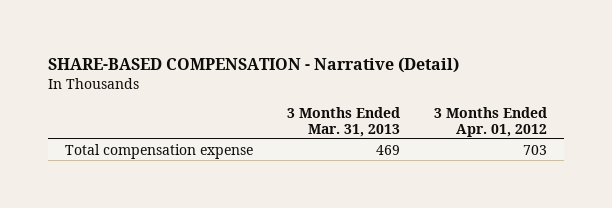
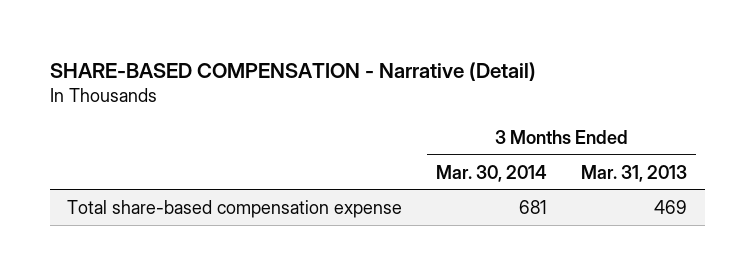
[433,106,547,137] 3 Months Ended Apr. 01, 2012 -> none
none -> [436,164,548,182] Mar. 30, 2014
[64,143,253,159] Total compensation expense -> [66,199,402,218] Total share-based compensation expense

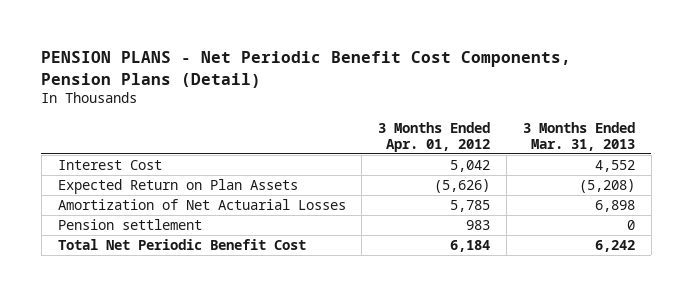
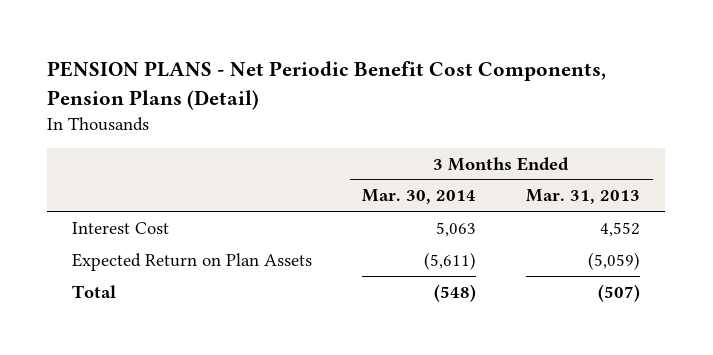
[378,121,491,152] 3 Months Ended Apr. 01, 2012 -> none
none -> [362,189,477,205] Mar. 30, 2014
[57,199,346,211] Amortization of Net Actuarial Losses -> none
[57,219,202,231] Pension settlement -> none
[578,179,635,194] (5,208) -> [588,251,641,270] (5,059)
[57,239,306,251] Total Net Periodic Benefit Cost -> [72,284,117,298] Total
[594,240,635,253] 6,242 -> [598,283,641,302] (507)

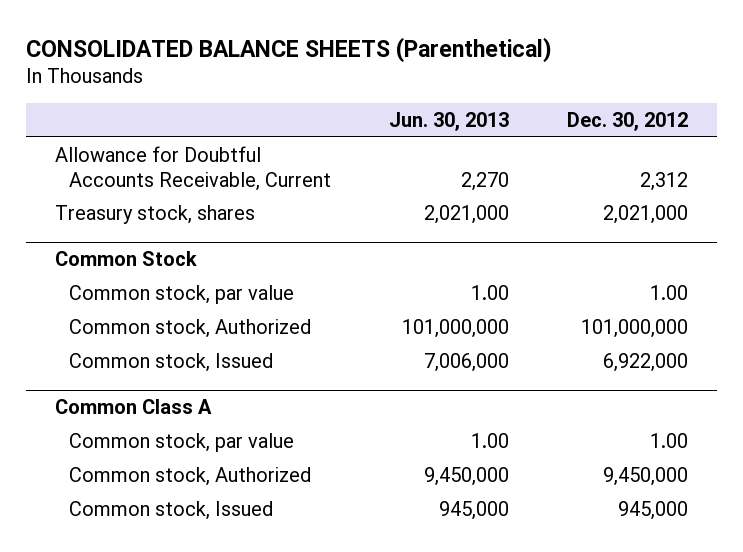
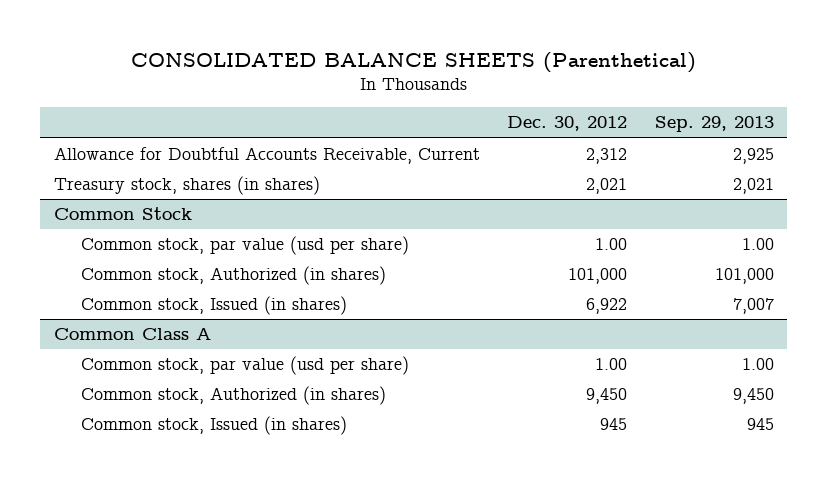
[389,112,510,132] Jun. 30, 2013 -> none
none -> [654,116,774,133] Sep. 29, 2013
[54,204,255,224] Treasury stock, shares -> [53,176,320,196] Treasury stock, shares (in shares)
[603,204,689,224] 2,021,000 -> [586,178,628,195] 2,021
[69,284,295,304] Common stock, par value -> [80,236,409,256] Common stock, par value (usd per share)
[69,318,312,338] Common stock, Authorized -> [80,266,386,286] Common stock, Authorized (in shares)
[581,318,689,338] 101,000,000 -> [568,268,628,285] 101,000
[69,352,274,372] Common stock, Issued -> [80,296,347,316] Common stock, Issued (in shares)
[603,352,689,372] 6,922,000 -> [586,298,628,315] 6,922
[69,432,295,452] Common stock, par value -> [80,356,409,376] Common stock, par value (usd per share)
[69,466,312,486] Common stock, Authorized -> [80,386,386,406] Common stock, Authorized (in shares)
[603,466,689,486] 9,450,000 -> [586,388,628,405] 9,450
[69,500,274,520] Common stock, Issued -> [80,416,347,436] Common stock, Issued (in shares)
[618,500,689,520] 945,000 -> [600,418,628,431] 945

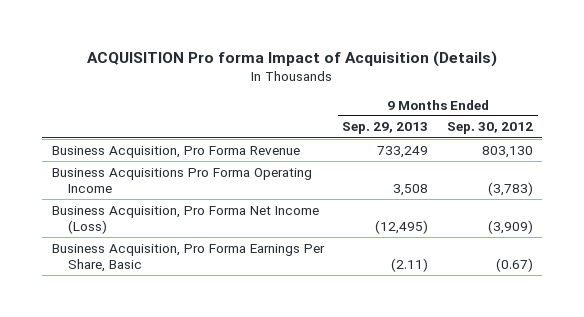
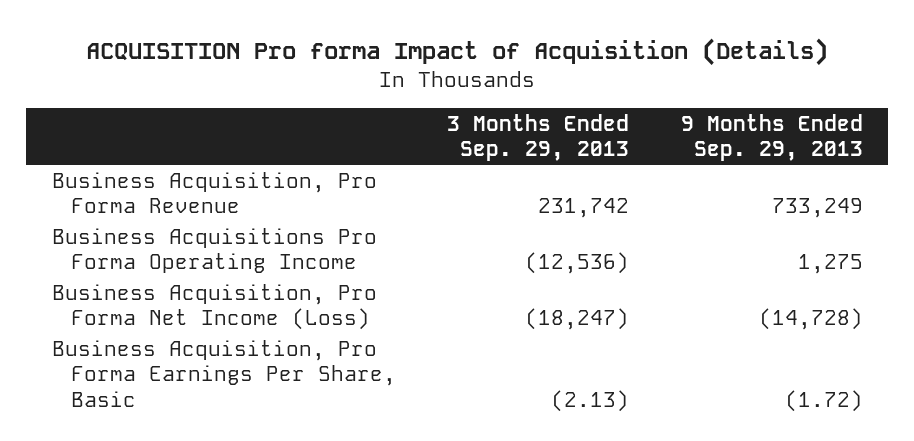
[446,122,533,135] Sep. 30, 2012 -> none
none -> [447,113,630,162] 3 Months Ended Sep. 29, 2013
[393,184,429,197] 3,508 -> [797,254,863,275] 1,275
[375,220,429,235] (12,495) -> [758,308,863,331] (14,728)
[391,258,429,273] (2.11) -> [784,389,863,412] (1.72)

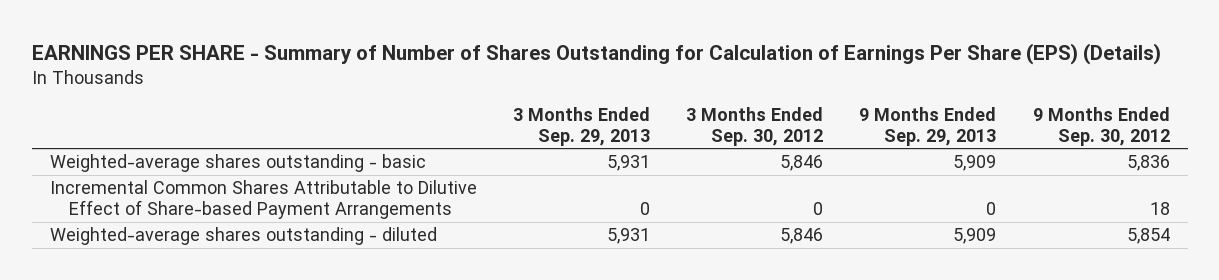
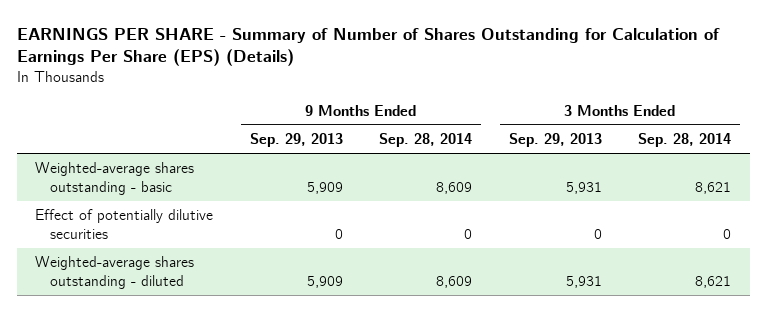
[686,107,824,146] 3 Months Ended Sep. 30, 2012 -> none
[1032,107,1170,146] 9 Months Ended Sep. 30, 2012 -> none
none -> [379,133,473,148] Sep. 28, 2014
none -> [638,133,732,148] Sep. 28, 2014
[49,180,477,219] Incremental Common Shares Attributable to Dilutive Effect of Share-based Payment Arrangements -> [35,209,214,239] Effect of potentially dilutive securities

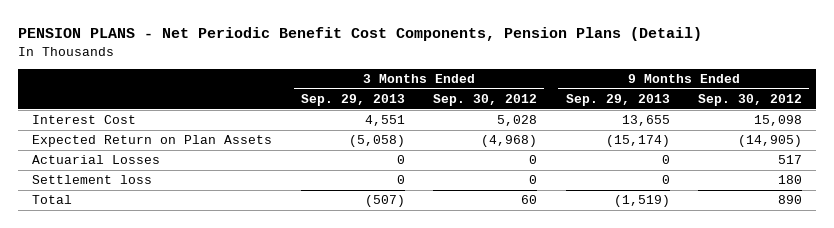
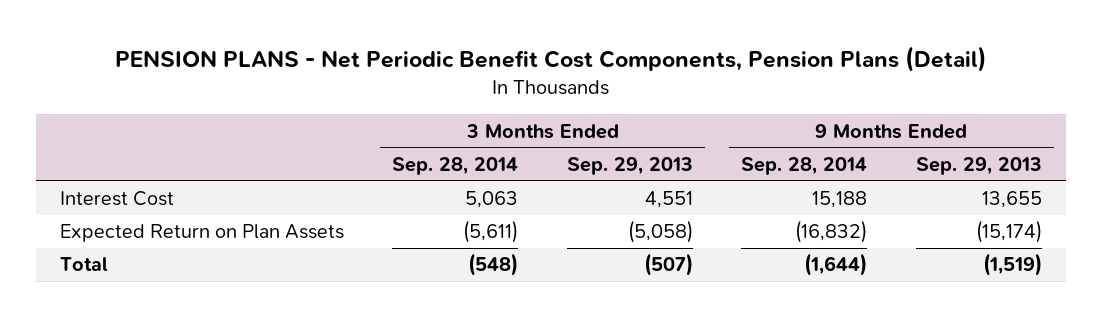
[433,94,538,107] Sep. 30, 2012 -> none
[697,94,802,107] Sep. 30, 2012 -> none
none -> [392,156,519,175] Sep. 28, 2014
none -> [741,156,868,175] Sep. 28, 2014
[32,155,161,165] Actuarial Losses -> none
[32,175,153,185] Settlement loss -> none

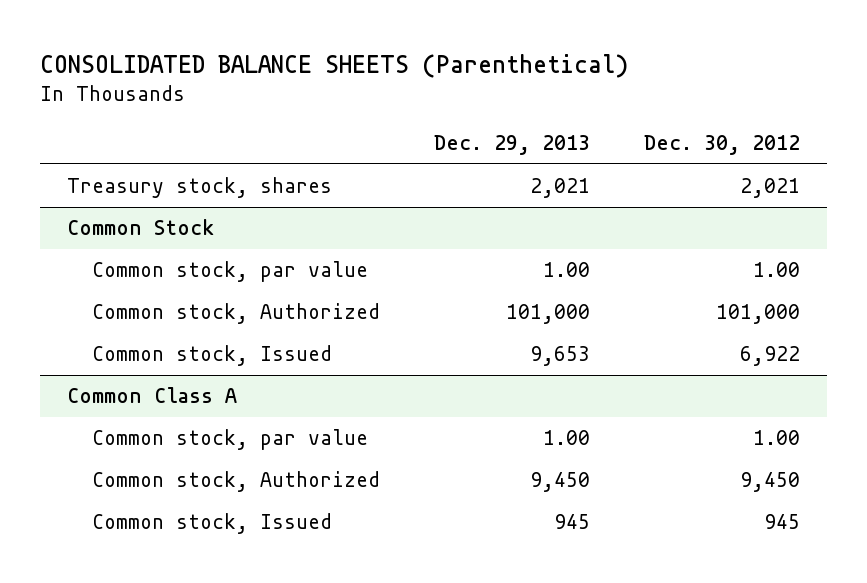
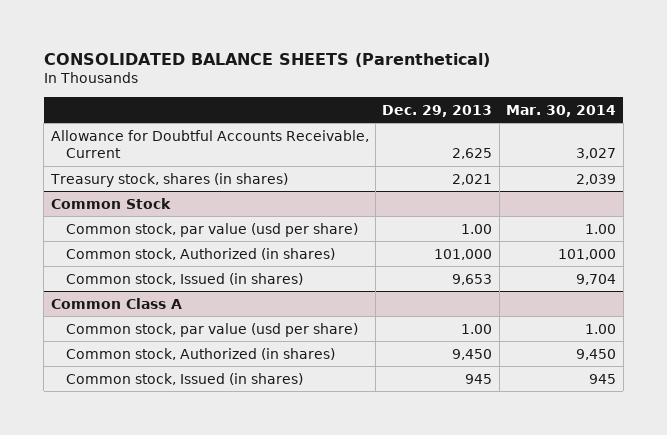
[643,134,800,155] Dec. 30, 2012 -> none
none -> [506,104,617,117] Mar. 30, 2014
none -> [50,129,369,159] Allowance for Doubtful Accounts Receivable, Current
[67,177,333,199] Treasury stock, shares -> [49,172,288,187] Treasury stock, shares (in shares)
[91,261,368,283] Common stock, par value -> [65,222,358,237] Common stock, par value (usd per share)
[91,303,380,325] Common stock, Authorized -> [65,247,335,260] Common stock, Authorized (in shares)
[91,345,332,367] Common stock, Issued -> [65,272,303,285] Common stock, Issued (in shares)
[91,429,368,451] Common stock, par value -> [65,322,358,337] Common stock, par value (usd per share)
[91,471,380,493] Common stock, Authorized -> [65,347,335,360] Common stock, Authorized (in shares)
[91,513,332,535] Common stock, Issued -> [65,372,303,385] Common stock, Issued (in shares)

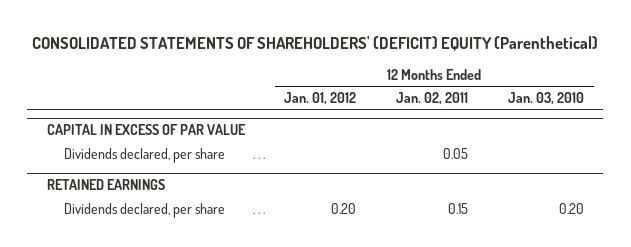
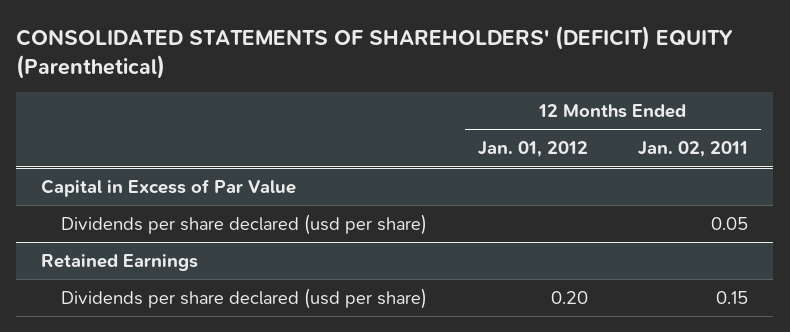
[507,91,584,105] Jan. 03, 2010 -> none
[46,124,246,136] CAPITAL IN EXCESS OF PAR VALUE -> [41,178,297,197] Capital in Excess of Par Value
[63,147,225,163] Dividends declared, per share -> [61,213,428,235] Dividends per share declared (usd per share)
[46,179,165,191] RETAINED EARNINGS -> [41,253,199,271] Retained Earnings
[63,202,225,218] Dividends declared, per share -> [61,287,428,309] Dividends per share declared (usd per share)

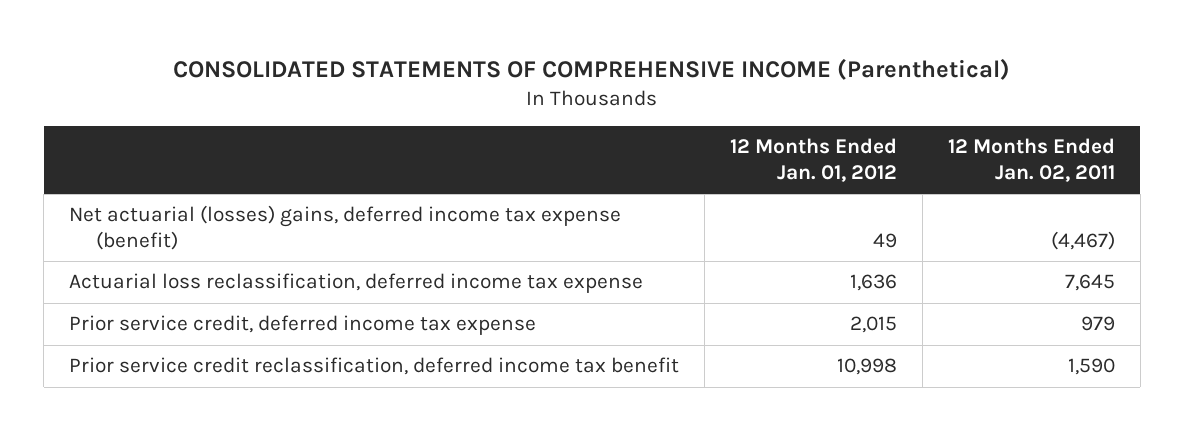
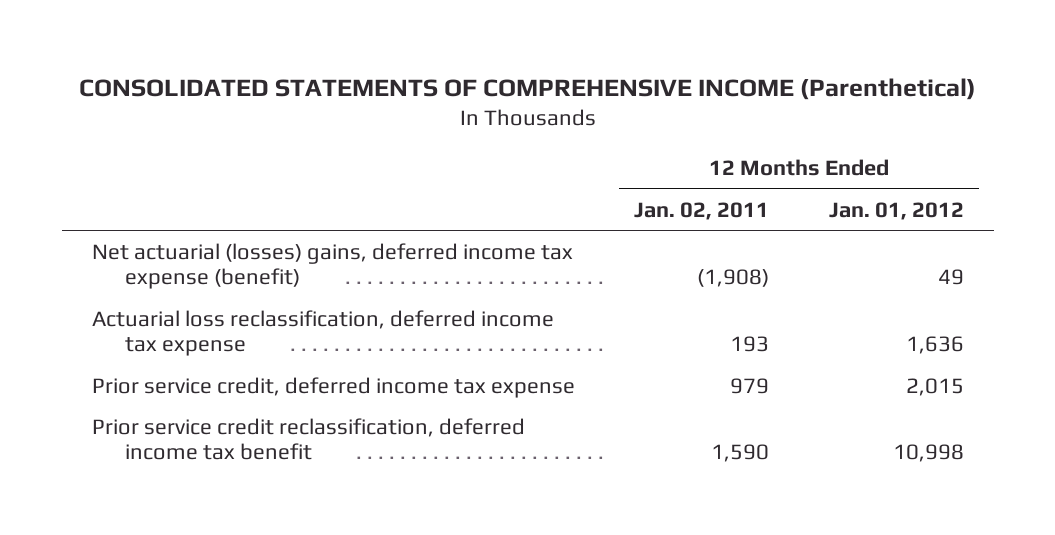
[1050,231,1115,251] (4,467) -> [697,269,770,288] (1,908)
[1064,274,1115,292] 7,645 -> [730,336,770,353] 193

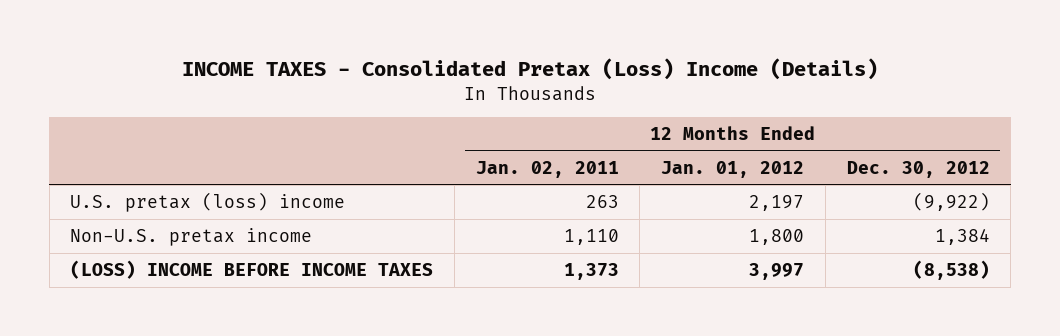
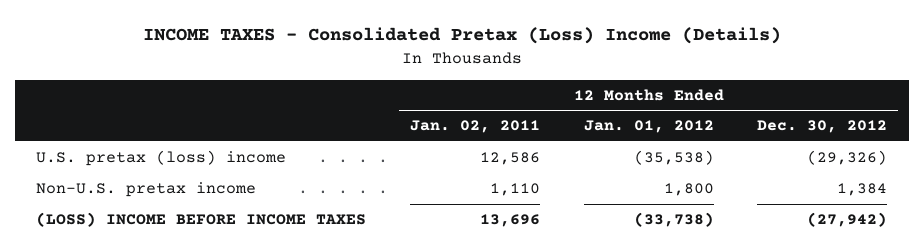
[585,194,619,208] 263 -> [479,152,540,166] 12,586
[749,194,805,211] 2,197 -> [633,150,714,166] (35,538)
[912,191,990,211] (9,922) -> [807,150,888,166] (29,326)
[563,262,619,280] 1,373 -> [479,214,540,228] 13,696
[749,262,805,280] 3,997 -> [633,212,714,228] (33,738)
[912,259,990,280] (8,538) -> [807,212,888,228] (27,942)

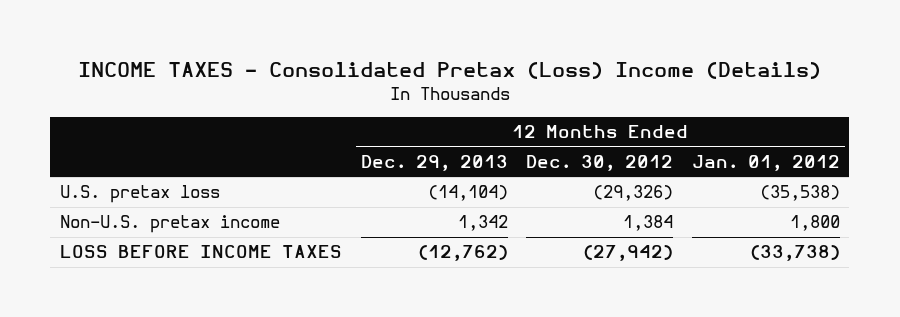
[409,120,540,134] Jan. 02, 2011 -> none
none -> [360,155,508,172] Dec. 29, 2013
[36,150,287,167] U.S. pretax (loss) income -> [59,185,220,204] U.S. pretax loss
[36,212,367,228] (LOSS) INCOME BEFORE INCOME TAXES -> [59,245,342,259] LOSS BEFORE INCOME TAXES

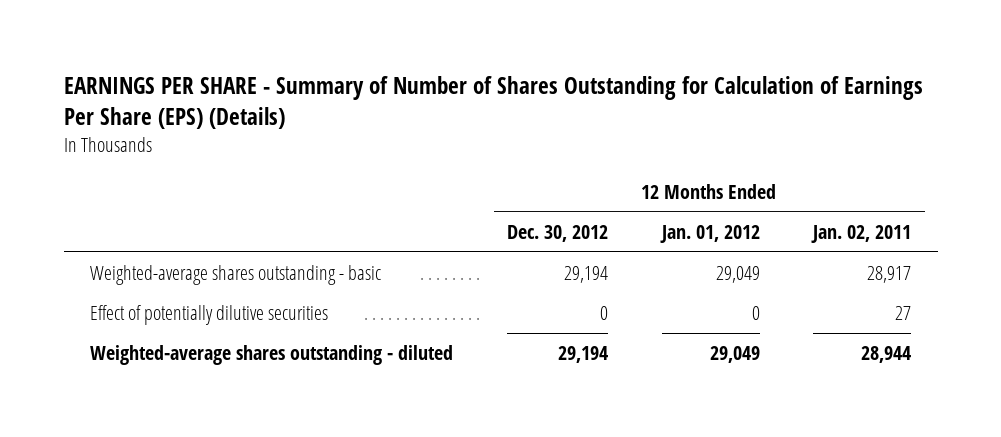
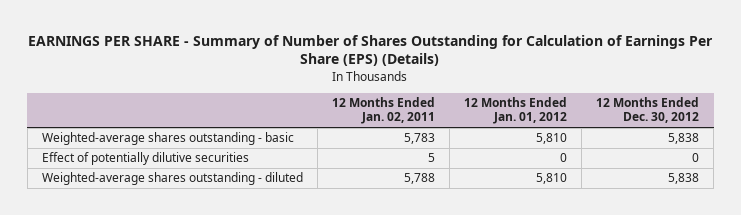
[563,266,608,284] 29,194 -> [668,133,700,145] 5,838
[715,266,760,284] 29,049 -> [536,133,568,145] 5,810
[867,266,912,284] 28,917 -> [403,133,435,145] 5,783
[895,306,912,321] 27 -> [427,153,435,163] 5
[557,346,608,364] 29,194 -> [668,173,700,185] 5,838
[709,346,760,364] 29,049 -> [536,173,568,185] 5,810
[861,346,912,364] 28,944 -> [403,173,435,185] 5,788

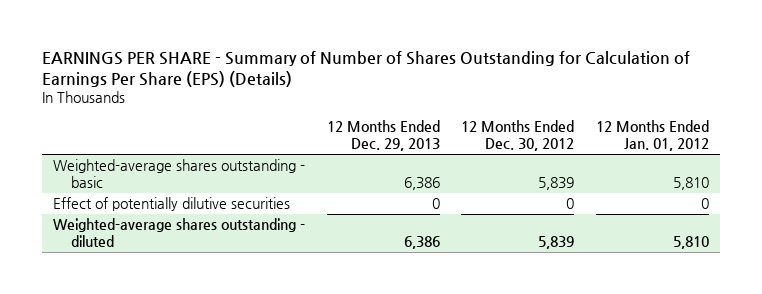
[331,96,435,125] 12 Months Ended Jan. 02, 2011 -> none
none -> [326,120,440,152] 12 Months Ended Dec. 29, 2013
[668,133,700,145] 5,838 -> [538,177,575,191] 5,839
[668,173,700,185] 5,838 -> [538,236,575,250] 5,839

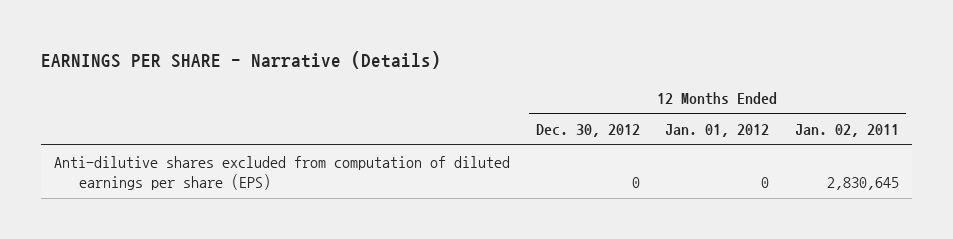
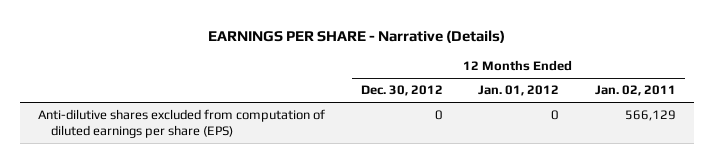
[827,177,900,191] 2,830,645 -> [624,110,676,122] 566,129

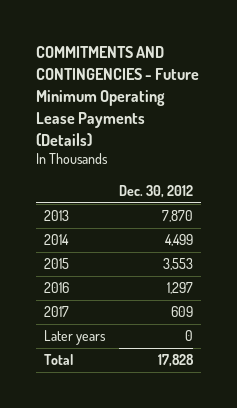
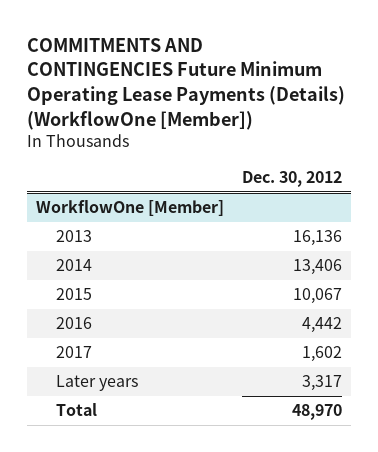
[36,46,200,146] COMMITMENTS AND CONTINGENCIES - Future Minimum Operating Lease Payments (Details) -> [27,37,346,130] COMMITMENTS AND CONTINGENCIES Future Minimum Operating Lease Payments (Details) (WorkflowOne [Member])
none -> [36,200,225,217] WorkflowOne [Member]
[162,210,194,223] 7,870 -> [292,230,342,247] 16,136
[165,234,194,247] 4,499 -> [292,259,342,276] 13,406
[163,258,194,271] 3,553 -> [292,288,342,305] 10,067
[167,282,194,295] 1,297 -> [301,317,342,334] 4,442
[171,306,194,318] 609 -> [301,346,342,363] 1,602
[185,330,194,342] 0 -> [301,375,342,392] 3,317
[158,354,195,368] 17,828 -> [291,404,342,421] 48,970

